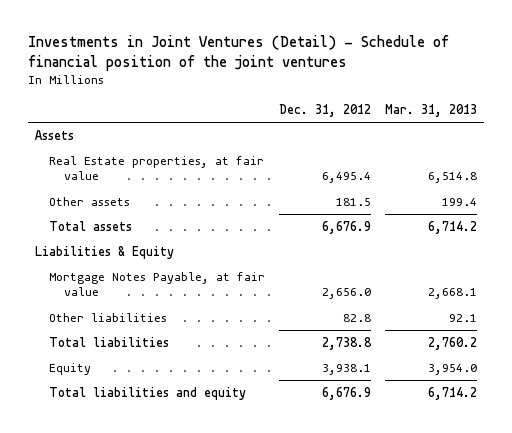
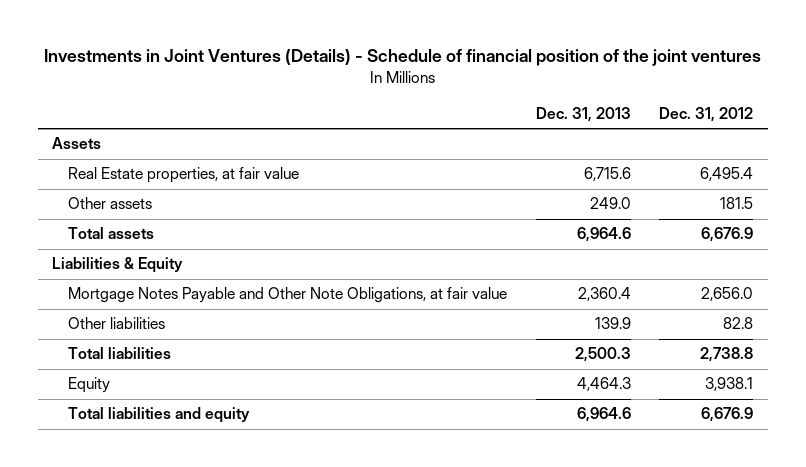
[27,35,449,72] Investments in Joint Ventures (Detail) - Schedule of financial position of the joint ventures -> [43,49,761,67] Investments in Joint Ventures (Details) - Schedule of financial position of the joint ventures
[385,103,478,117] Mar. 31, 2013 -> none
none -> [535,106,631,122] Dec. 31, 2013
[49,271,266,297] Mortgage Notes Payable, at fair value -> [67,287,507,304] Mortgage Notes Payable and Other Note Obligations, at fair value

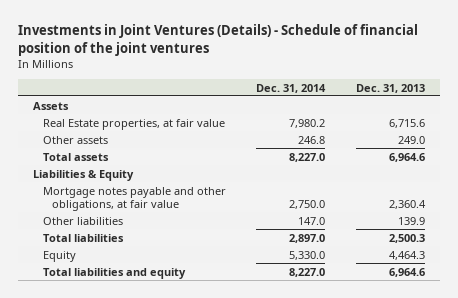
[659,106,754,122] Dec. 31, 2012 -> none
none -> [256,83,327,93] Dec. 31, 2014
[67,287,507,304] Mortgage Notes Payable and Other Note Obligations, at fair value -> [42,186,226,211] Mortgage notes payable and other obligations, at fair value

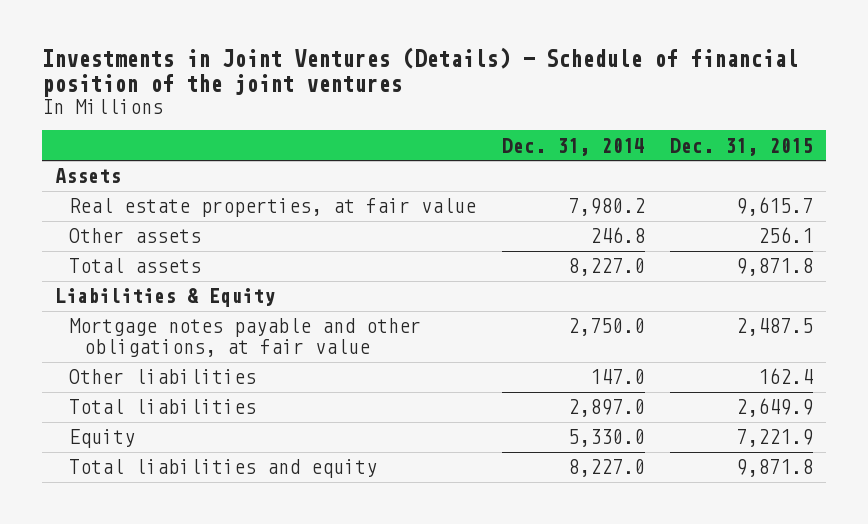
[355,83,425,93] Dec. 31, 2013 -> none
none -> [670,137,814,156] Dec. 31, 2015
[42,118,225,130] Real Estate properties, at fair value -> [69,198,477,218] Real estate properties, at fair value

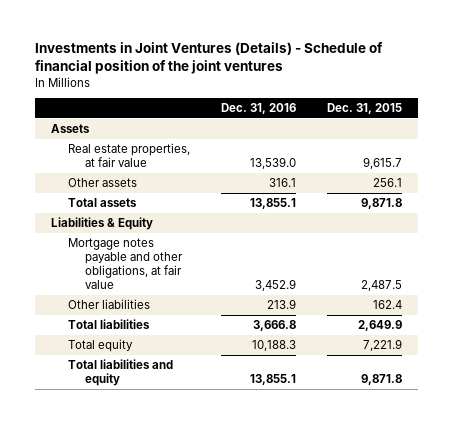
[501,137,645,156] Dec. 31, 2014 -> none
none -> [221,103,297,115] Dec. 31, 2016
[69,429,136,449] Equity -> [67,339,133,353] Total equity

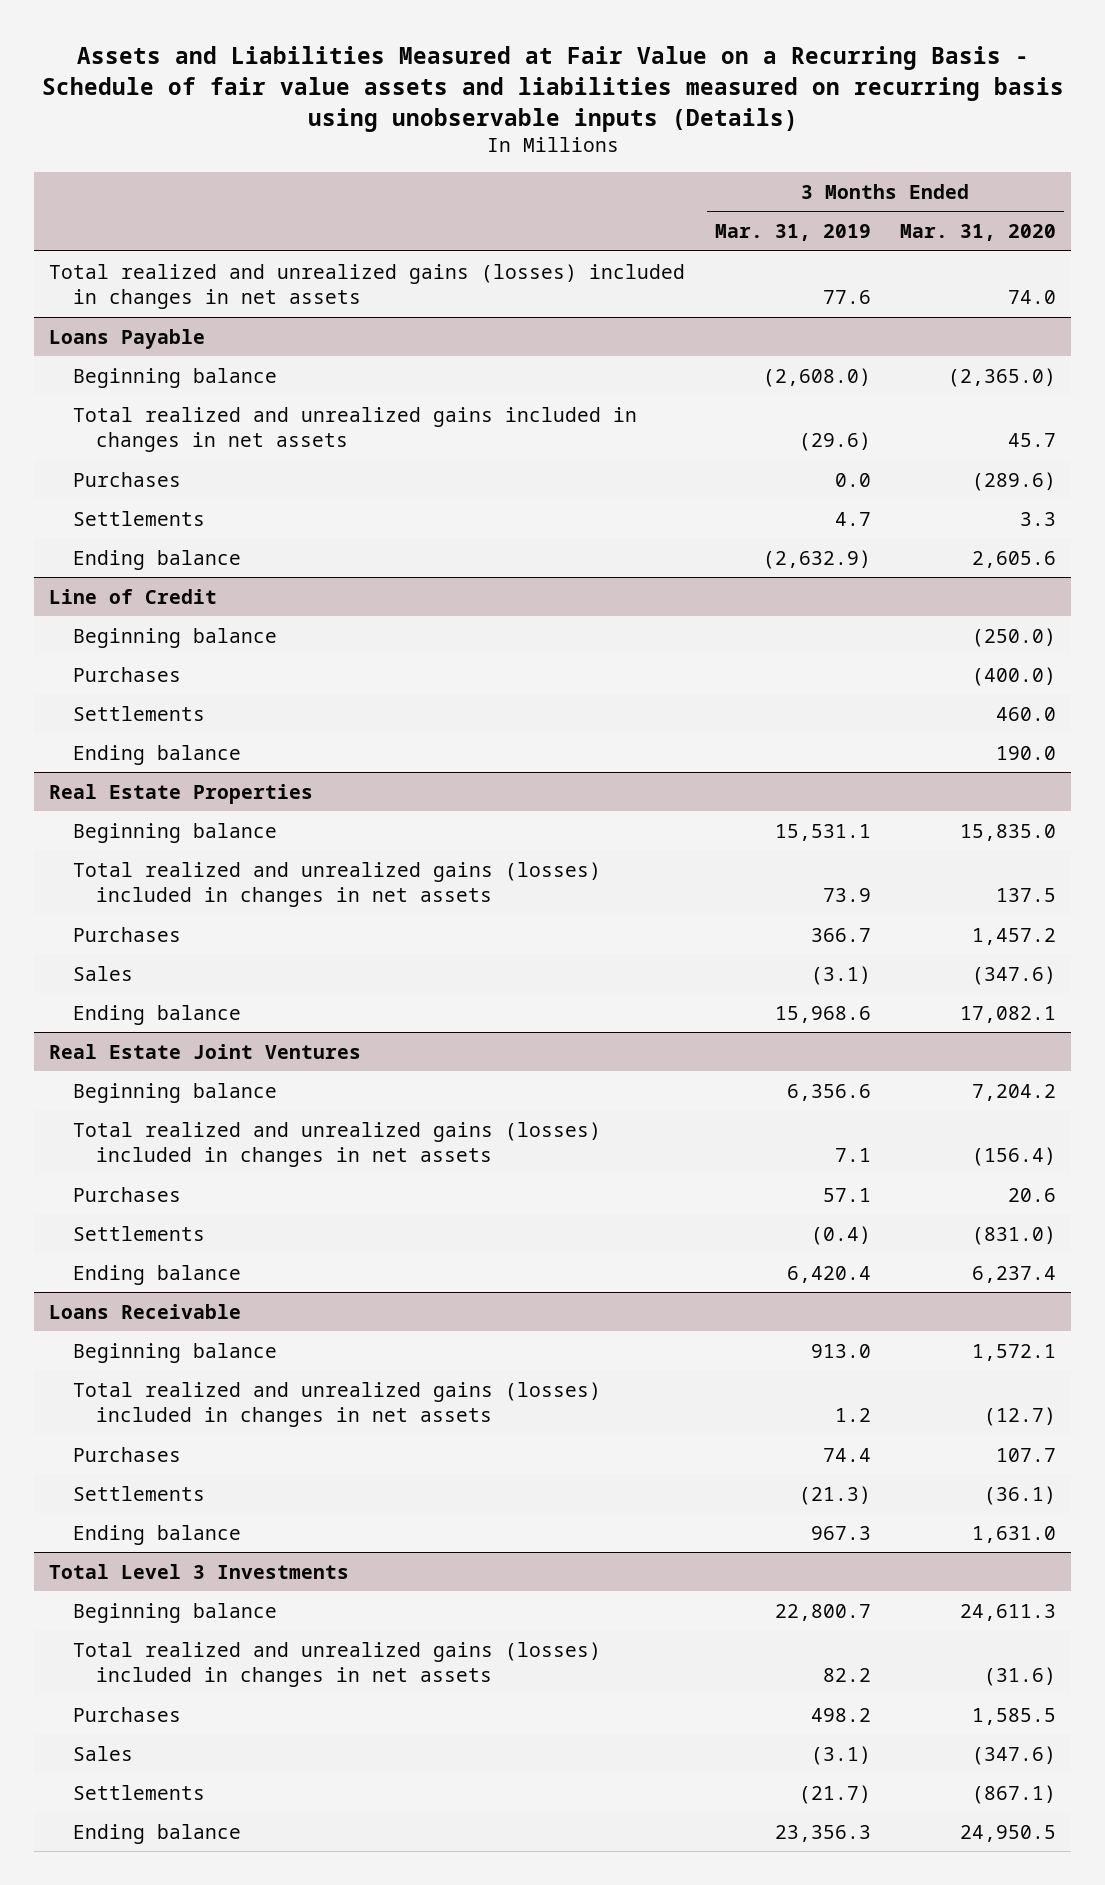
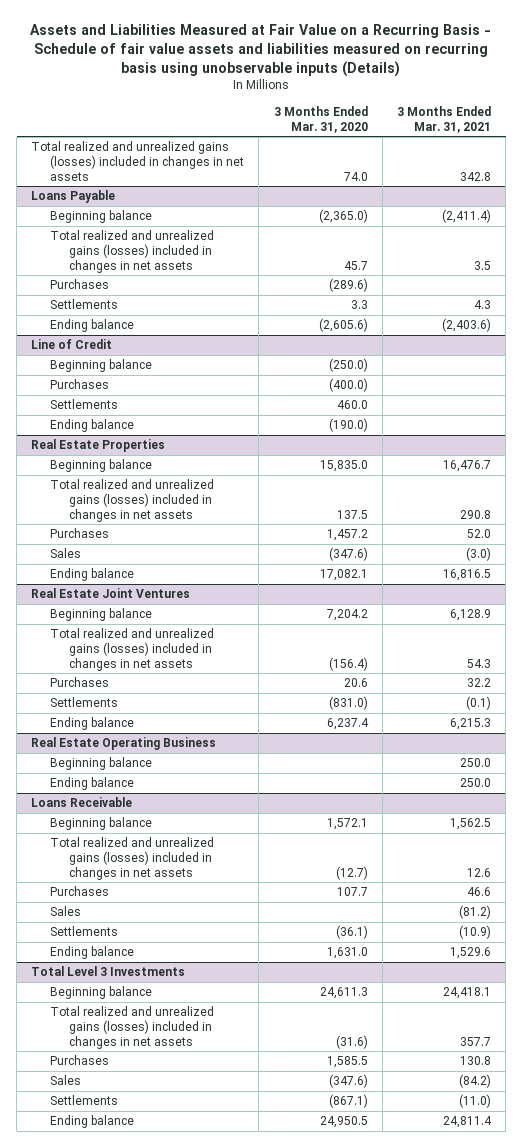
[714,223,871,241] Mar. 31, 2019 -> none
none -> [397,105,492,133] 3 Months Ended Mar. 31, 2021
[72,406,637,453] Total realized and unrealized gains included in changes in net assets -> [50,230,215,273] Total realized and unrealized gains (losses) included in changes in net assets
[972,550,1057,568] 2,605.6 -> [318,318,368,333] (2,605.6)
[996,745,1057,760] 190.0 -> [328,418,368,433] (190.0)
none -> [31,737,217,751] Real Estate Operating Business
none -> [50,757,153,771] Beginning balance
none -> [50,777,135,791] Ending balance
none -> [50,906,82,917] Sales

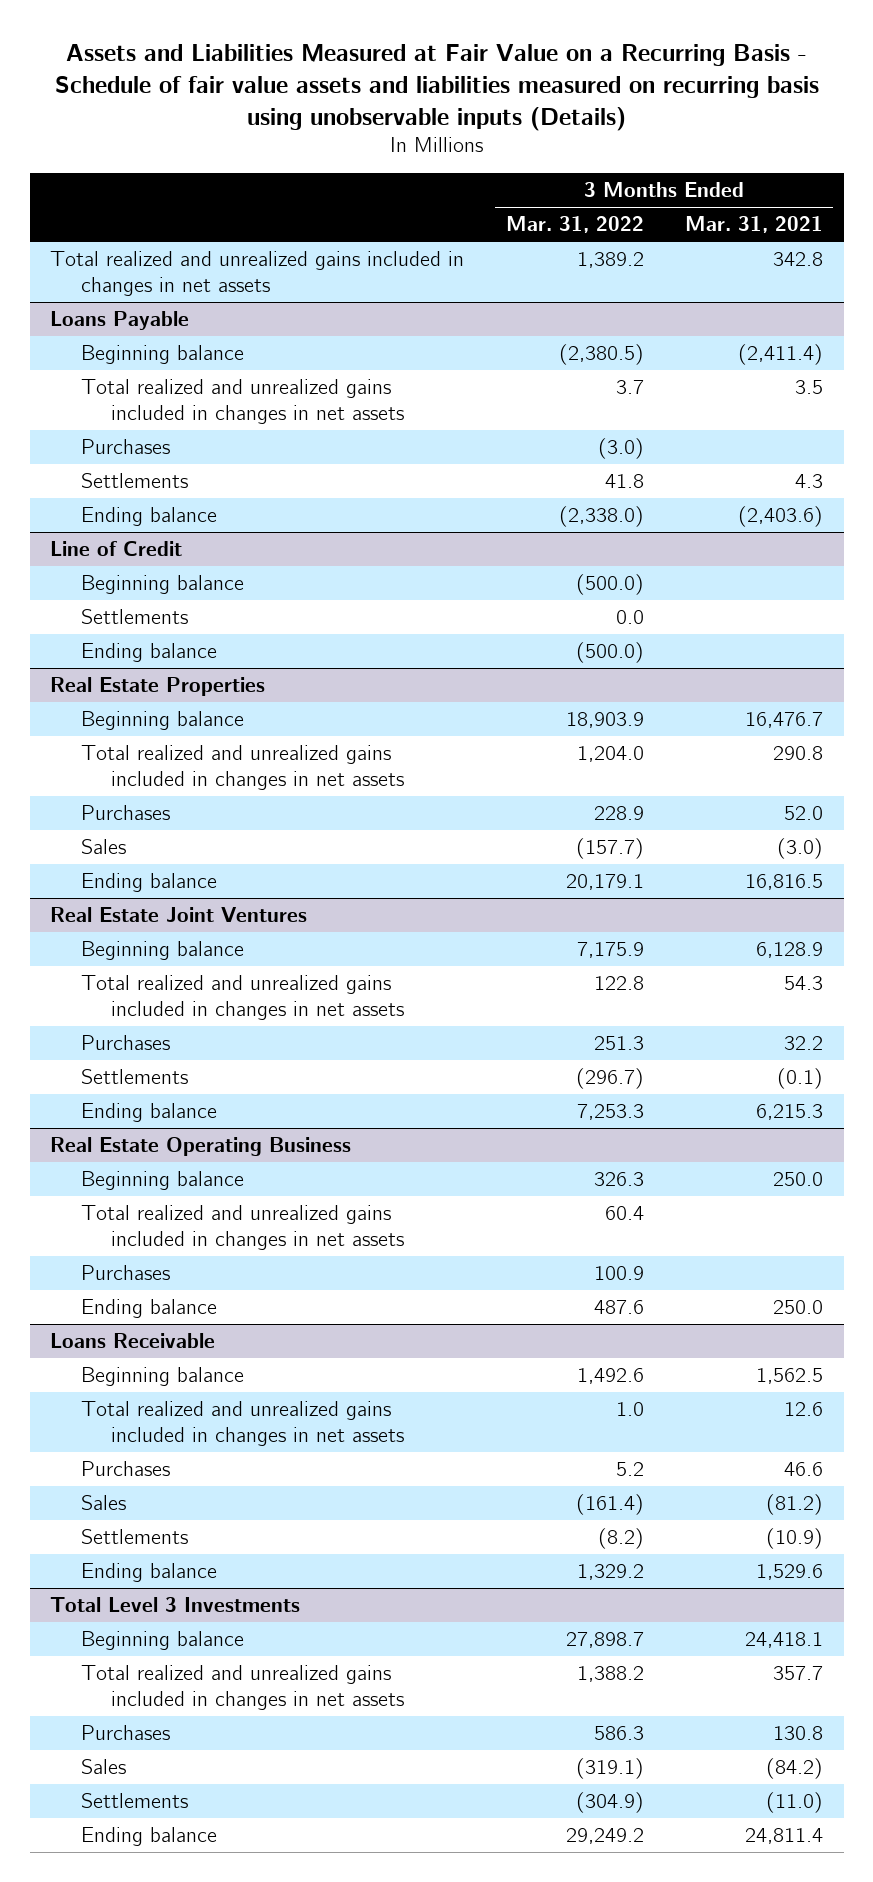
[273,105,368,133] 3 Months Ended Mar. 31, 2020 -> none
none -> [505,216,644,234] Mar. 31, 2022
[31,141,245,181] Total realized and unrealized gains (losses) included in changes in net assets -> [50,251,465,296] Total realized and unrealized gains included in changes in net assets
[50,230,215,273] Total realized and unrealized gains (losses) included in changes in net assets -> [80,379,405,424] Total realized and unrealized gains included in changes in net assets
[50,379,110,390] Purchases -> none
[50,479,215,522] Total realized and unrealized gains (losses) included in changes in net assets -> [80,745,405,790] Total realized and unrealized gains included in changes in net assets
[50,628,215,671] Total realized and unrealized gains (losses) included in changes in net assets -> [80,975,405,1020] Total realized and unrealized gains included in changes in net assets
none -> [80,1205,405,1250] Total realized and unrealized gains included in changes in net assets
none -> [80,1265,170,1281] Purchases
[50,837,215,880] Total realized and unrealized gains (losses) included in changes in net assets -> [80,1401,405,1446] Total realized and unrealized gains included in changes in net assets
[50,1006,215,1049] Total realized and unrealized gains (losses) included in changes in net assets -> [80,1665,405,1710] Total realized and unrealized gains included in changes in net assets

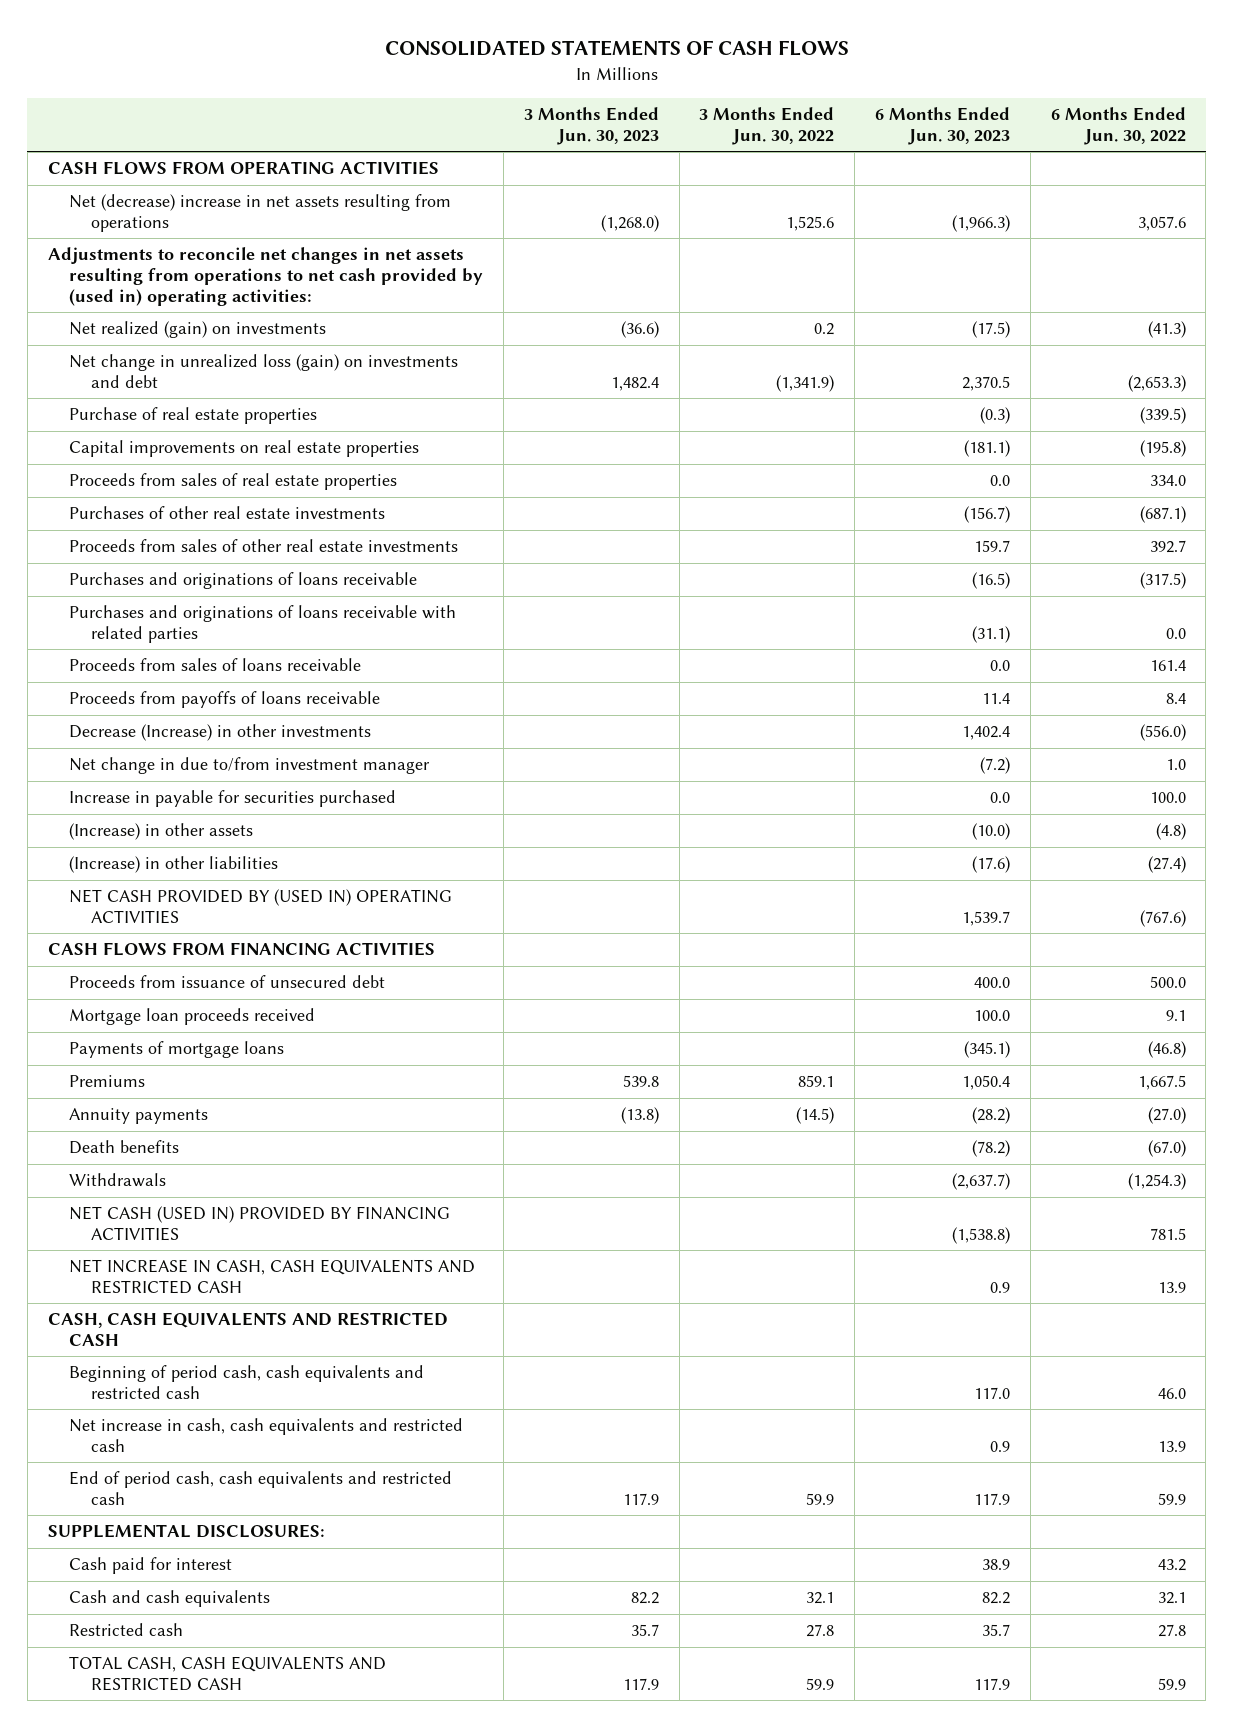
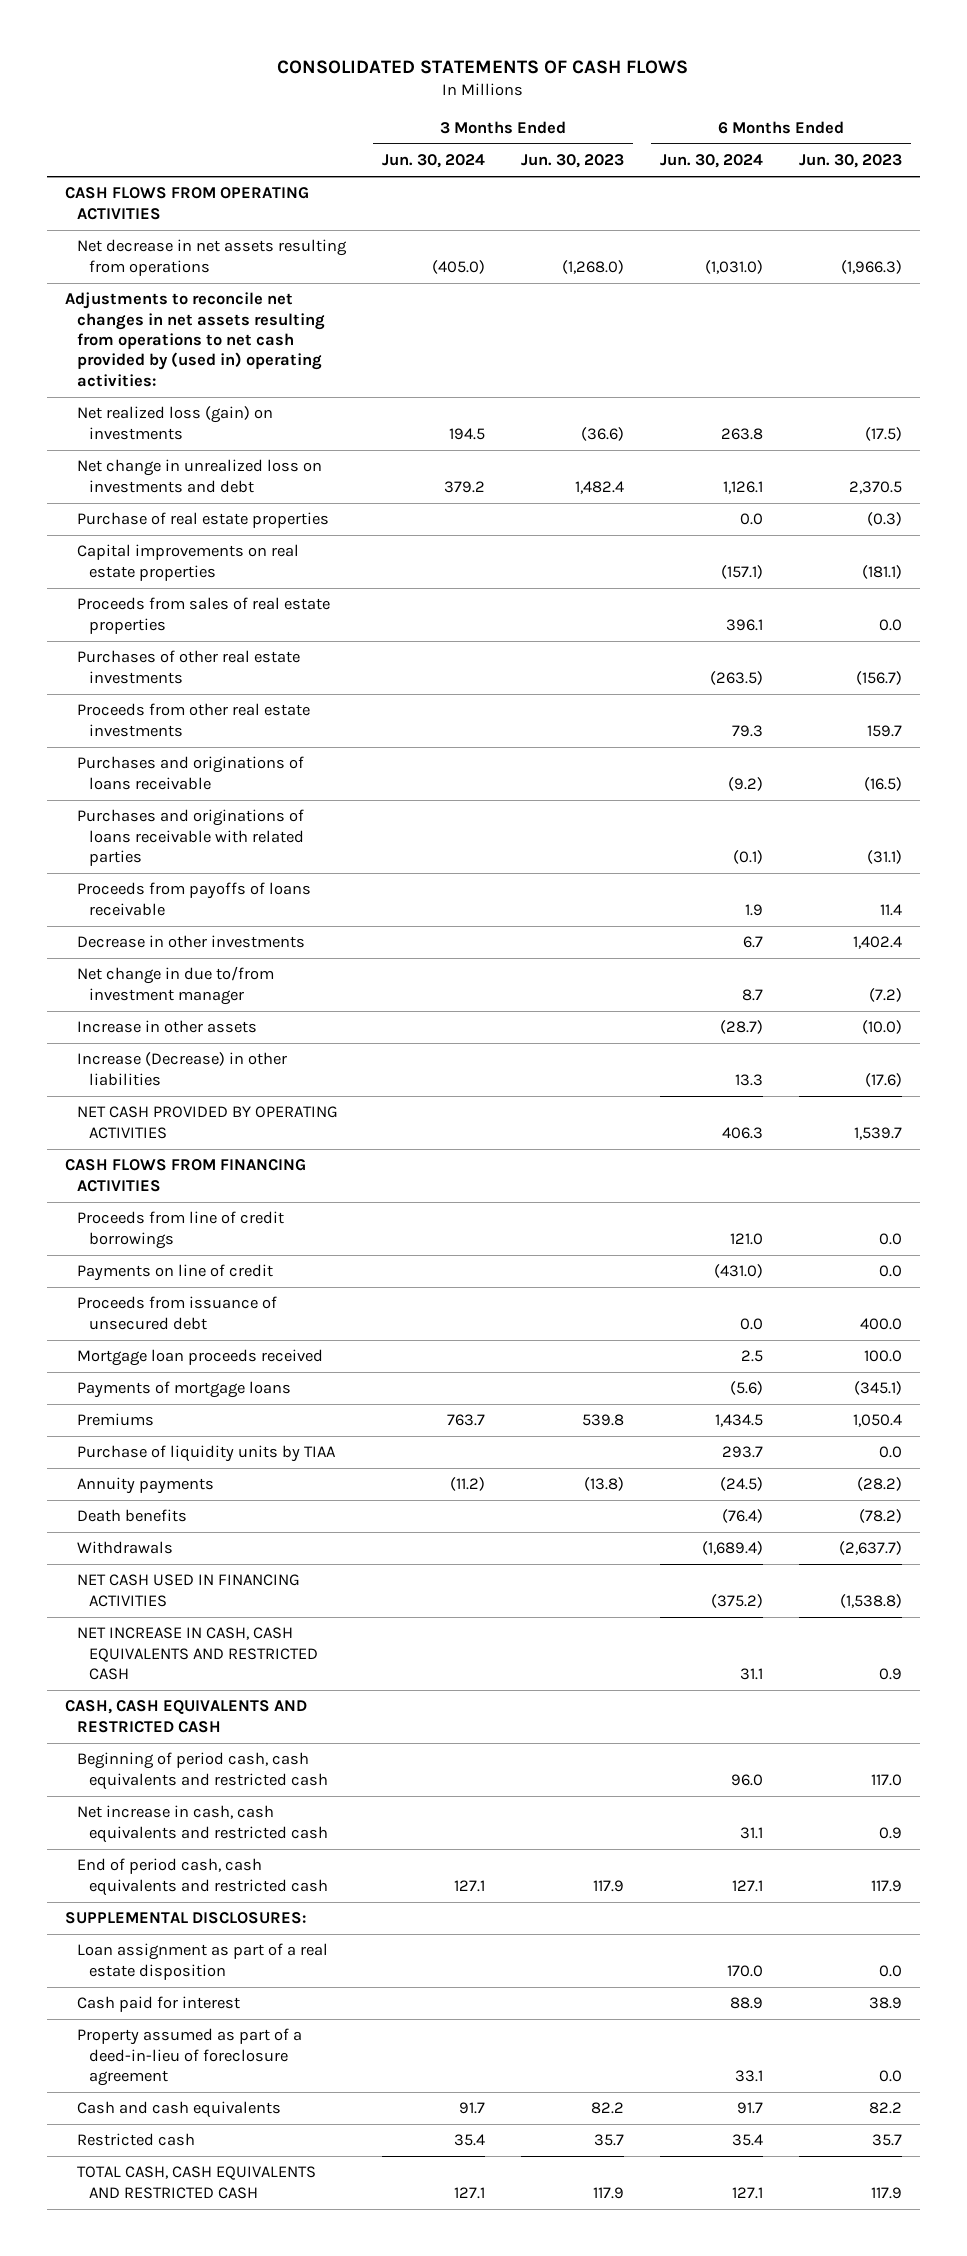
[699,106,835,145] 3 Months Ended Jun. 30, 2022 -> none
[1050,106,1186,145] 6 Months Ended Jun. 30, 2022 -> none
none -> [381,154,485,169] Jun. 30, 2024
none -> [659,154,763,169] Jun. 30, 2024
[69,194,452,232] Net (decrease) increase in net assets resulting from operations -> [76,239,347,276] Net decrease in net assets resulting from operations
[69,321,327,339] Net realized (gain) on investments -> [76,406,273,440] Net realized loss (gain) on investments
[69,354,459,388] Net change in unrealized loss (gain) on investments and debt -> [76,459,322,493] Net change in unrealized loss on investments and debt
[69,539,459,553] Proceeds from sales of other real estate investments -> [76,703,310,737] Proceeds from other real estate investments
[69,658,362,672] Proceeds from sales of loans receivable -> none
[69,724,372,742] Decrease (Increase) in other investments -> [76,935,305,949] Decrease in other investments
[69,790,397,808] Increase in payable for securities purchased -> none
[69,823,254,841] (Increase) in other assets -> [76,1020,257,1034] Increase in other assets
[69,856,279,874] (Increase) in other liabilities -> [76,1052,287,1086] Increase (Decrease) in other liabilities
[69,889,453,924] NET CASH PROVIDED BY (USED IN) OPERATING ACTIVITIES -> [76,1106,338,1139] NET CASH PROVIDED BY OPERATING ACTIVITIES
none -> [76,1211,284,1249] Proceeds from line of credit borrowings
none -> [76,1264,273,1282] Payments on line of credit
none -> [76,1445,336,1463] Purchase of liquidity units by TIAA
[69,1206,451,1241] NET CASH (USED IN) PROVIDED BY FINANCING ACTIVITIES -> [76,1574,300,1607] NET CASH USED IN FINANCING ACTIVITIES
none -> [76,1943,328,1980] Loan assignment as part of a real estate disposition
none -> [76,2028,302,2087] Property assumed as part of a deed-in-lieu of foreclosure agreement

